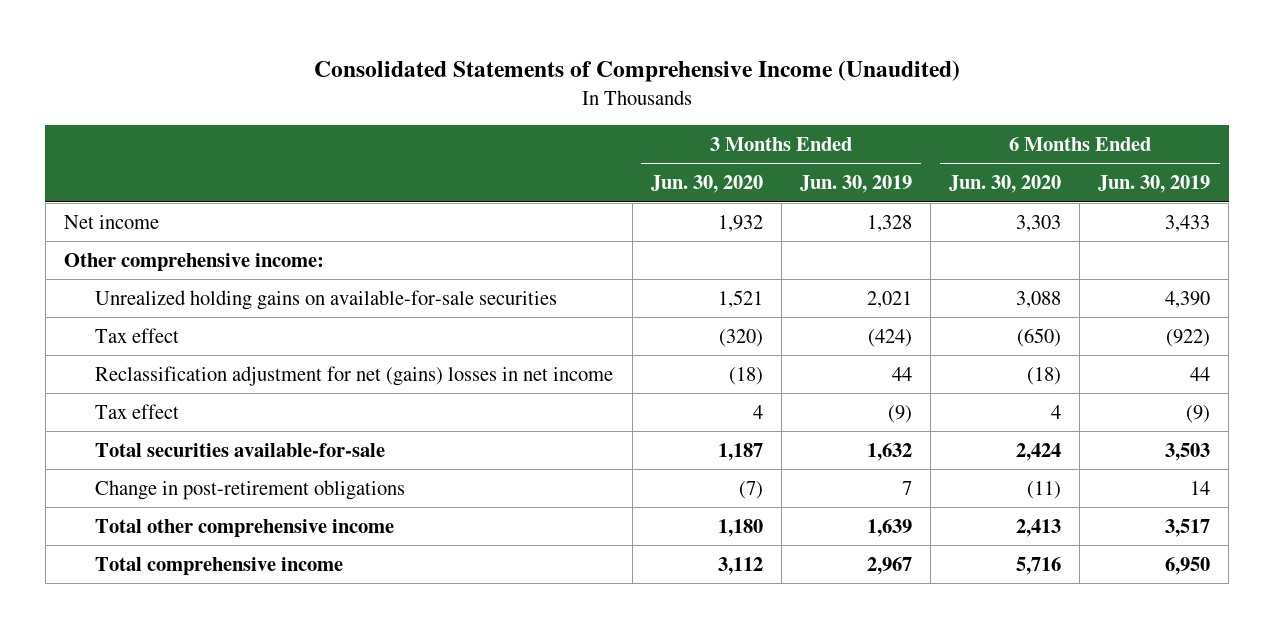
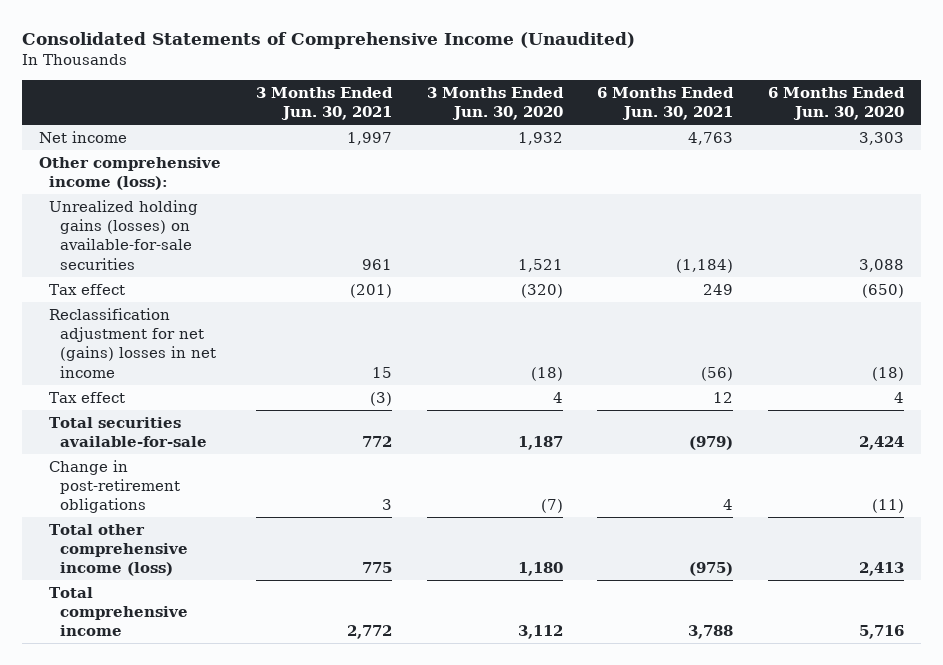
[799,175,912,194] Jun. 30, 2019 -> none
[1098,175,1211,194] Jun. 30, 2019 -> none
none -> [255,86,393,120] 3 Months Ended Jun. 30, 2021
none -> [597,86,735,120] 6 Months Ended Jun. 30, 2021
[63,252,324,271] Other comprehensive income: -> [38,156,221,191] Other comprehensive income (loss):
[95,289,558,310] Unrealized holding gains on available-for-sale securities -> [49,199,199,270] Unrealized holding gains (losses) on available-for-sale securities
[95,518,395,537] Total other comprehensive income -> [49,523,188,577] Total other comprehensive income (loss)

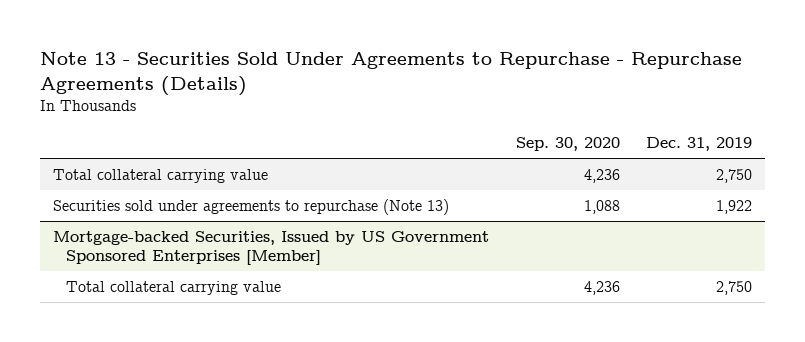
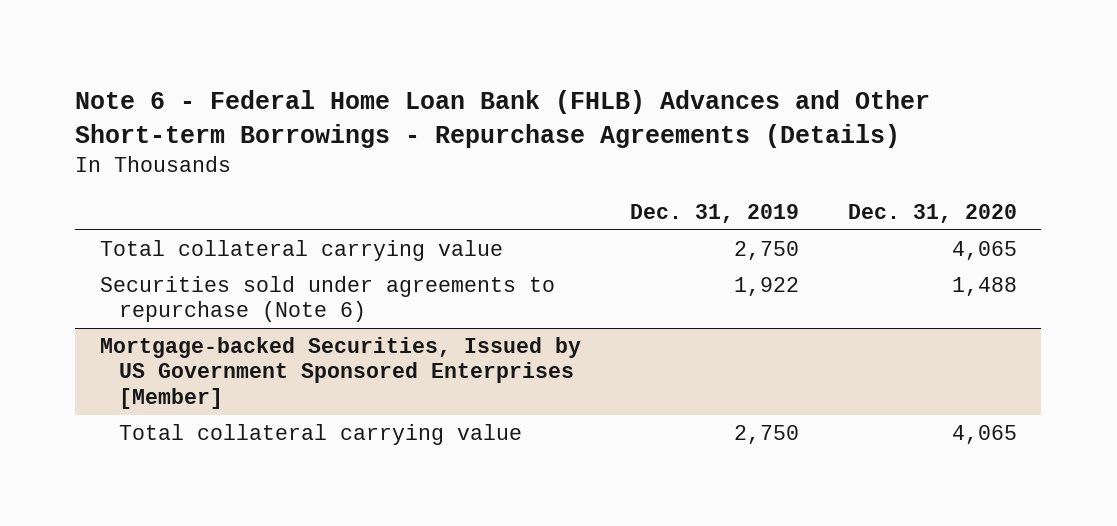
[40,51,743,96] Note 13 - Securities Sold Under Agreements to Repurchase - Repurchase Agreements (Details) -> [75,90,931,148] Note 6 - Federal Home Loan Bank (FHLB) Advances and Other Short-term Borrowings - Repurchase Agreements (Details)
[515,137,620,152] Sep. 30, 2020 -> none
none -> [847,204,1017,224] Dec. 31, 2020
[53,199,450,216] Securities sold under agreements to repurchase (Note 13) -> [99,276,555,323] Securities sold under agreements to repurchase (Note 6)

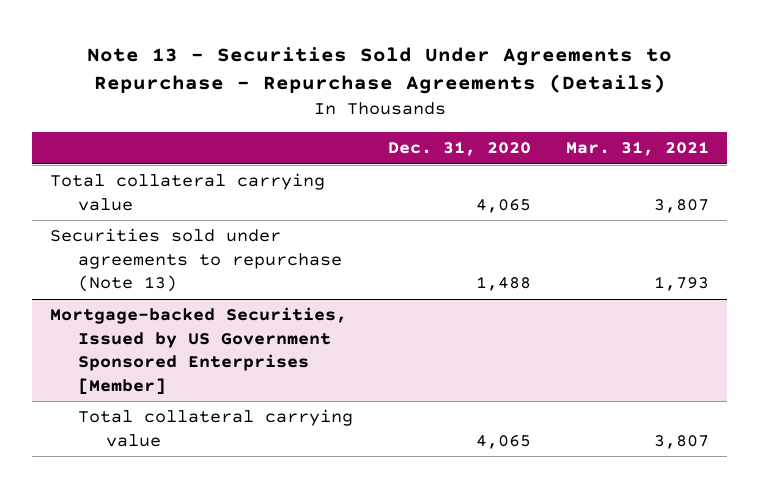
[75,90,931,148] Note 6 - Federal Home Loan Bank (FHLB) Advances and Other Short-term Borrowings - Repurchase Agreements (Details) -> [86,46,672,95] Note 13 - Securities Sold Under Agreements to Repurchase - Repurchase Agreements (Details)
[629,204,799,224] Dec. 31, 2019 -> none
none -> [566,141,710,157] Mar. 31, 2021
[99,276,555,323] Securities sold under agreements to repurchase (Note 6) -> [49,228,343,293] Securities sold under agreements to repurchase (Note 13)

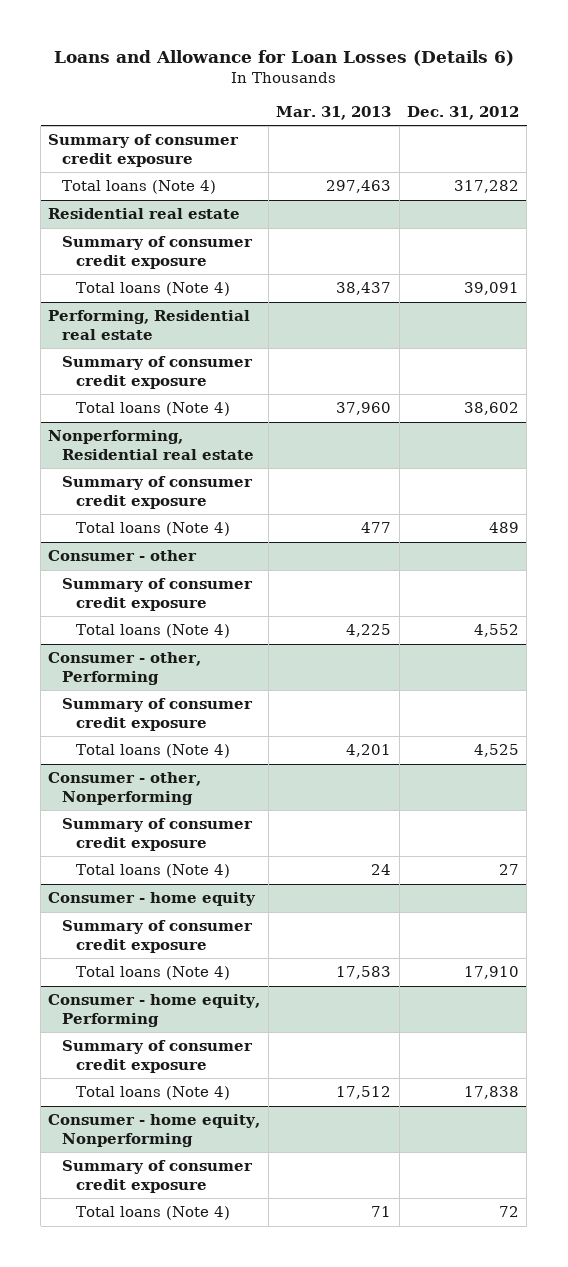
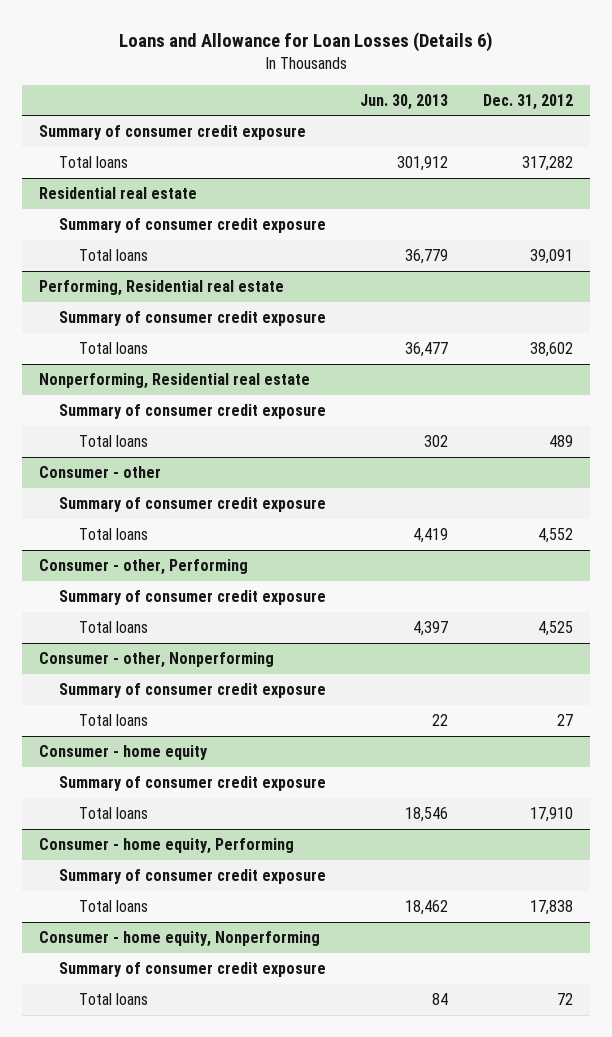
[276,105,392,120] Mar. 31, 2013 -> none
none -> [360,93,449,110] Jun. 30, 2013
[62,180,217,195] Total loans (Note 4) -> [58,156,128,169] Total loans
[76,282,231,297] Total loans (Note 4) -> [78,249,148,262] Total loans
[76,402,231,417] Total loans (Note 4) -> [78,342,148,355] Total loans
[76,522,231,537] Total loans (Note 4) -> [78,435,148,448] Total loans
[76,624,231,639] Total loans (Note 4) -> [78,528,148,541] Total loans
[76,744,231,759] Total loans (Note 4) -> [78,621,148,634] Total loans
[76,864,231,879] Total loans (Note 4) -> [78,714,148,727] Total loans
[76,966,231,981] Total loans (Note 4) -> [78,807,148,820] Total loans
[76,1086,231,1101] Total loans (Note 4) -> [78,900,148,913] Total loans
[76,1206,231,1221] Total loans (Note 4) -> [78,993,148,1006] Total loans

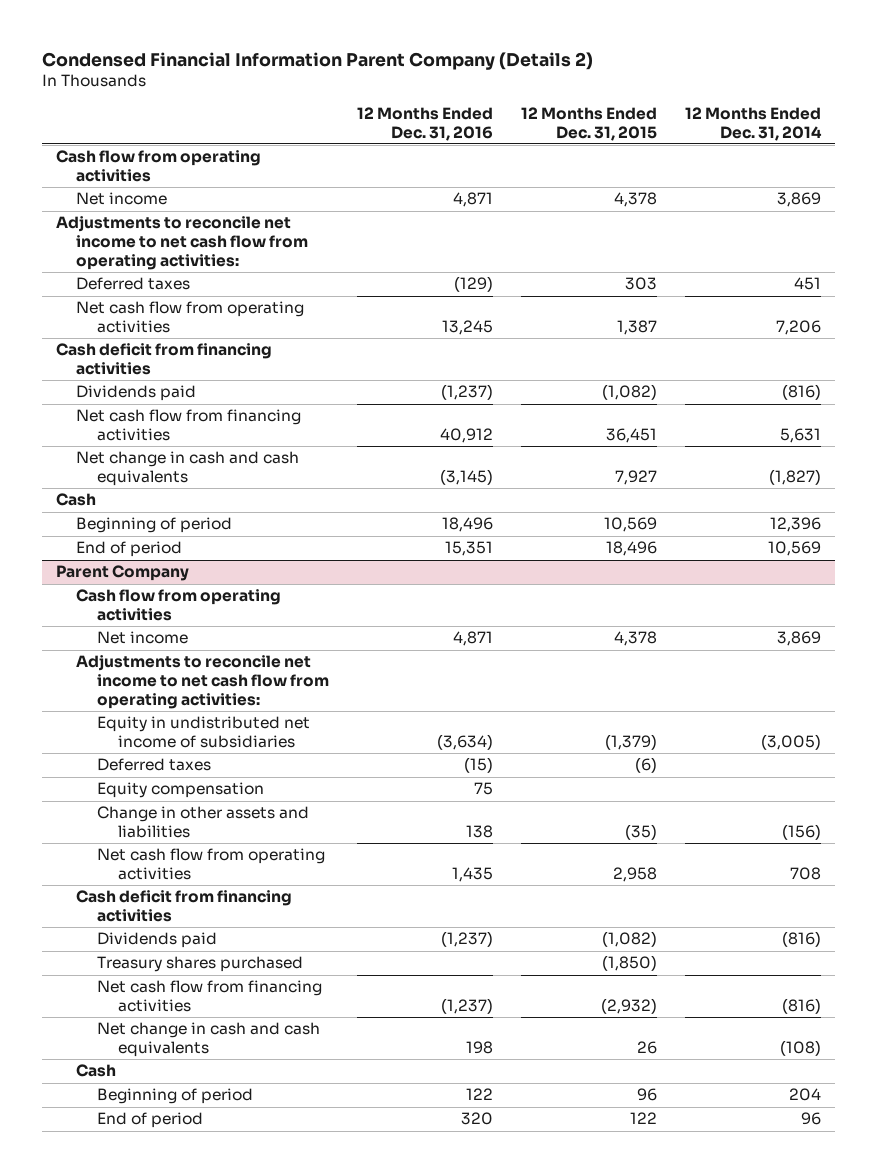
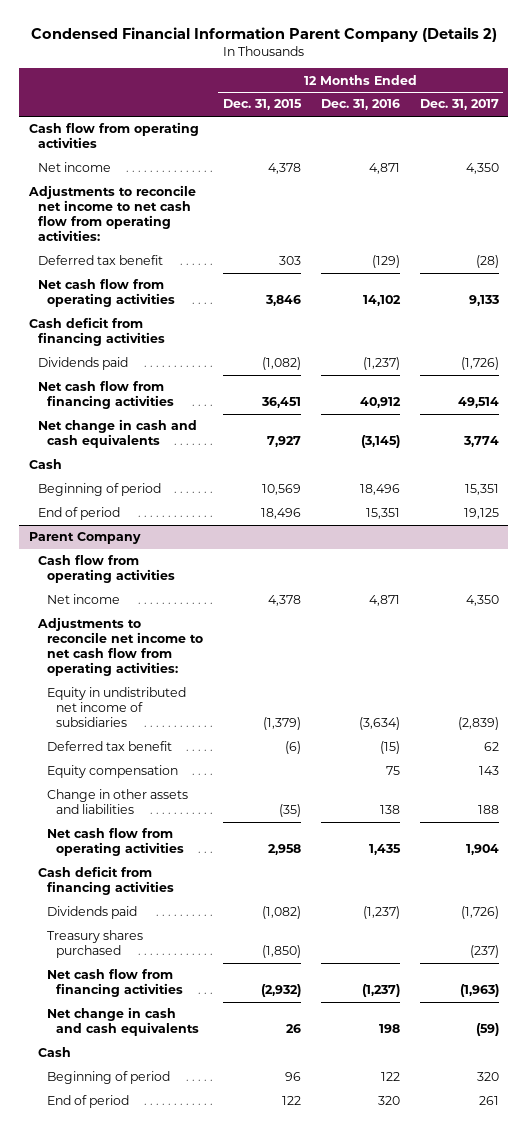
[685,107,823,141] 12 Months Ended Dec. 31, 2014 -> none
none -> [419,99,499,111] Dec. 31, 2017
[76,277,191,291] Deferred taxes -> [38,255,164,266] Deferred tax benefit
[442,320,494,336] 13,245 -> [362,295,401,307] 14,102
[617,320,658,336] 1,387 -> [264,295,301,307] 3,846
[97,758,212,772] Deferred taxes -> [47,741,173,752] Deferred tax benefit

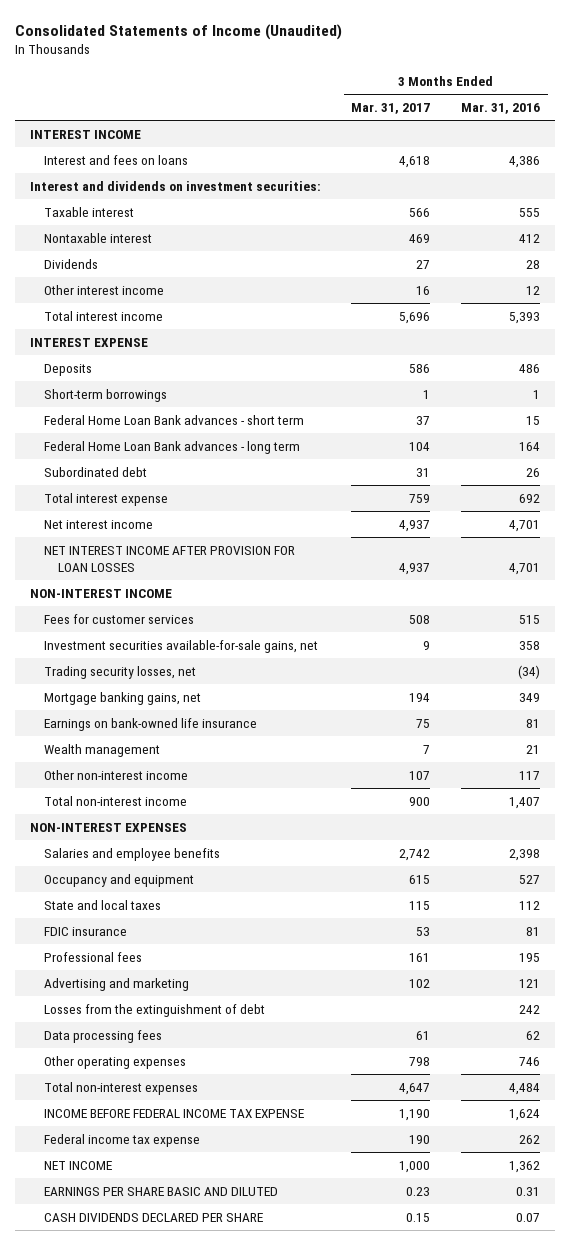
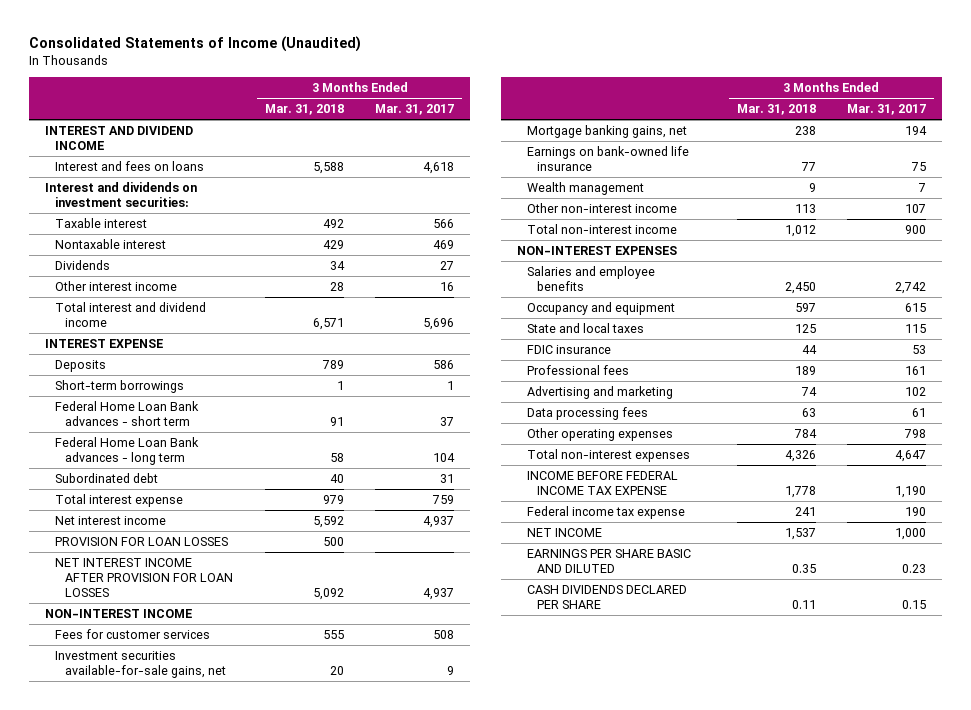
[460,103,540,115] Mar. 31, 2016 -> none
none -> [264,104,344,116] Mar. 31, 2018
[30,129,142,139] INTEREST INCOME -> [44,125,193,150] INTEREST AND DIVIDEND INCOME
[43,310,163,321] Total interest income -> [55,301,207,327] Total interest and dividend income
none -> [55,536,229,546] PROVISION FOR LOAN LOSSES
[43,665,196,679] Trading security losses, net -> none
[43,1003,265,1017] Losses from the extinguishment of debt -> none

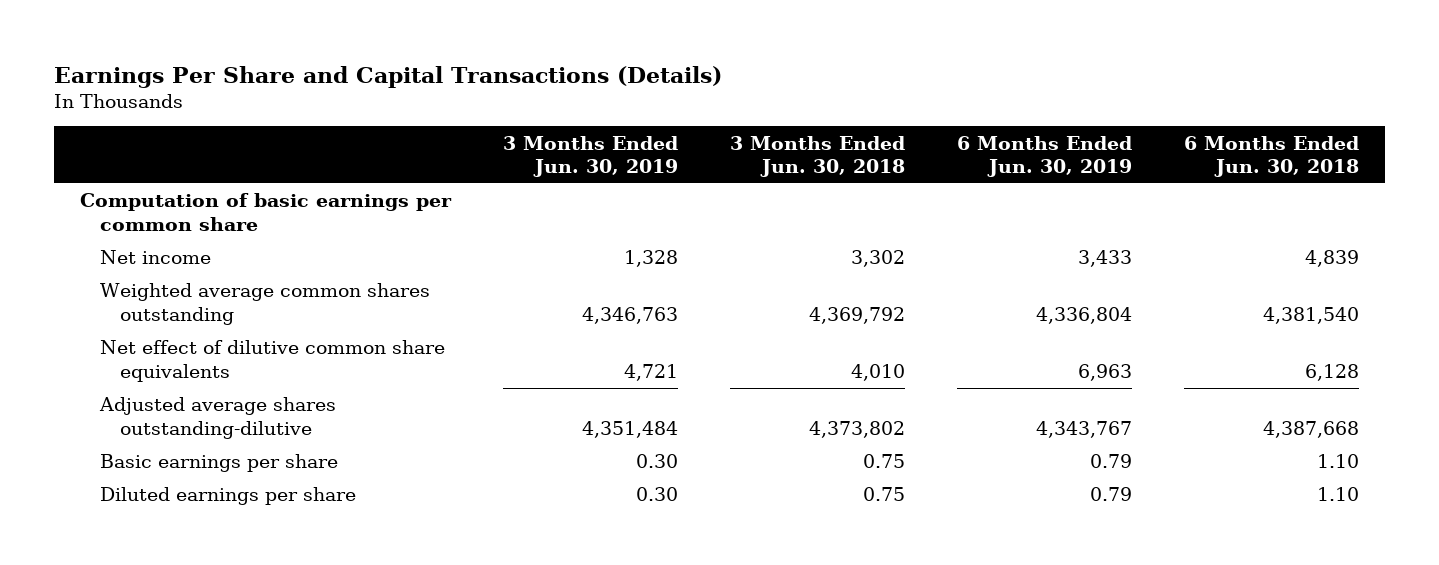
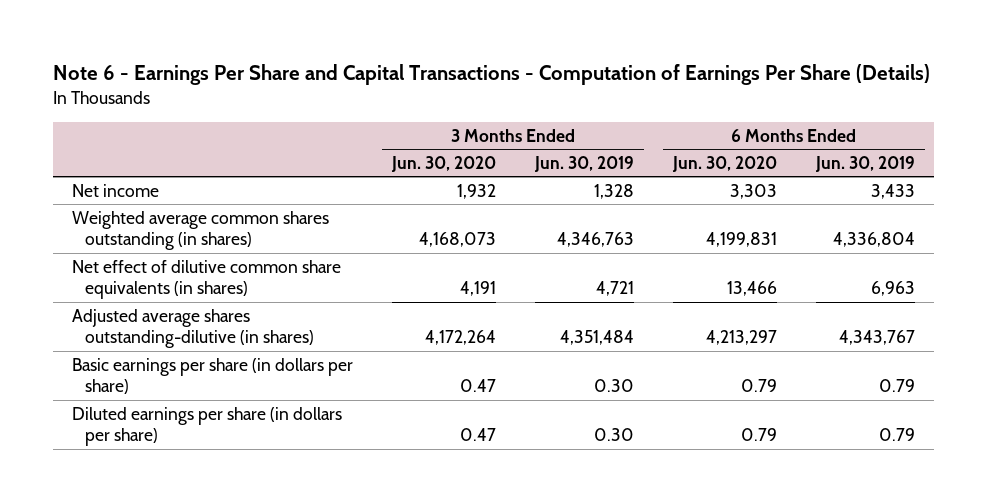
[54,65,723,88] Earnings Per Share and Capital Transactions (Details) -> [52,64,930,86] Note 6 - Earnings Per Share and Capital Transactions - Computation of Earnings Per Share (Details)
[730,135,906,178] 3 Months Ended Jun. 30, 2018 -> none
[1184,135,1360,178] 6 Months Ended Jun. 30, 2018 -> none
none -> [391,155,497,172] Jun. 30, 2020
none -> [671,155,777,172] Jun. 30, 2020
[80,193,453,231] Computation of basic earnings per common share -> none
[99,283,430,325] Weighted average common shares outstanding -> [72,210,330,251] Weighted average common shares outstanding (in shares)
[99,340,445,382] Net effect of dilutive common share equivalents -> [72,259,342,300] Net effect of dilutive common share equivalents (in shares)
[98,397,336,439] Adjusted average shares outstanding-dilutive -> [72,308,315,349] Adjusted average shares outstanding-dilutive (in shares)
[99,454,338,473] Basic earnings per share -> [72,357,354,395] Basic earnings per share (in dollars per share)
[99,487,356,506] Diluted earnings per share -> [72,406,343,447] Diluted earnings per share (in dollars per share)

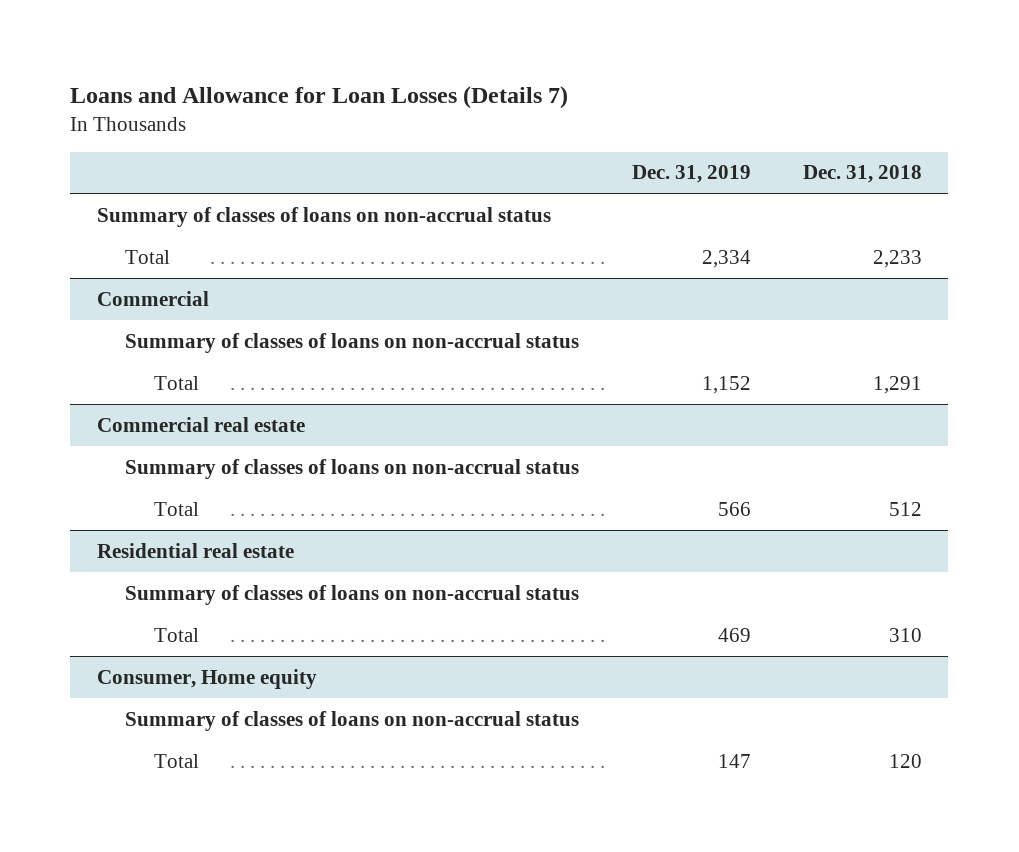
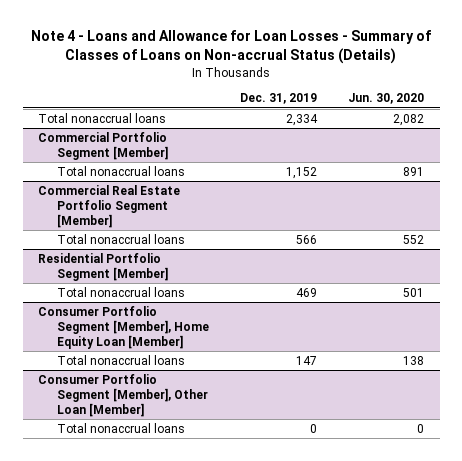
[70,85,569,109] Loans and Allowance for Loan Losses (Details 7) -> [31,30,432,65] Note 4 - Loans and Allowance for Loan Losses - Summary of Classes of Loans on Non-accrual Status (Details)
[803,165,923,184] Dec. 31, 2018 -> none
none -> [348,93,425,105] Jun. 30, 2020
[96,206,551,227] Summary of classes of loans on non-accrual status -> none
[125,332,580,353] Summary of classes of loans on non-accrual status -> none
[125,458,580,479] Summary of classes of loans on non-accrual status -> none
[125,584,580,605] Summary of classes of loans on non-accrual status -> none
[96,668,317,689] Consumer, Home equity -> none
[125,710,580,731] Summary of classes of loans on non-accrual status -> none
[125,249,171,264] Total -> [38,112,167,123] Total nonaccrual loans
[96,290,209,306] Commercial -> [38,131,169,160] Commercial Portfolio Segment [Member]
[153,375,199,390] Total -> [57,165,186,176] Total nonaccrual loans
[96,416,305,432] Commercial real estate -> [38,184,181,228] Commercial Real Estate Portfolio Segment [Member]
[153,501,199,516] Total -> [57,233,186,244] Total nonaccrual loans
[96,542,294,558] Residential real estate -> [38,252,169,281] Residential Portfolio Segment [Member]
[153,627,199,642] Total -> [57,286,186,297] Total nonaccrual loans
none -> [38,305,210,349] Consumer Portfolio Segment [Member], Home Equity Loan [Member]
[153,753,199,768] Total -> [57,354,186,365] Total nonaccrual loans
none -> [38,373,209,417] Consumer Portfolio Segment [Member], Other Loan [Member]
none -> [57,422,186,433] Total nonaccrual loans

